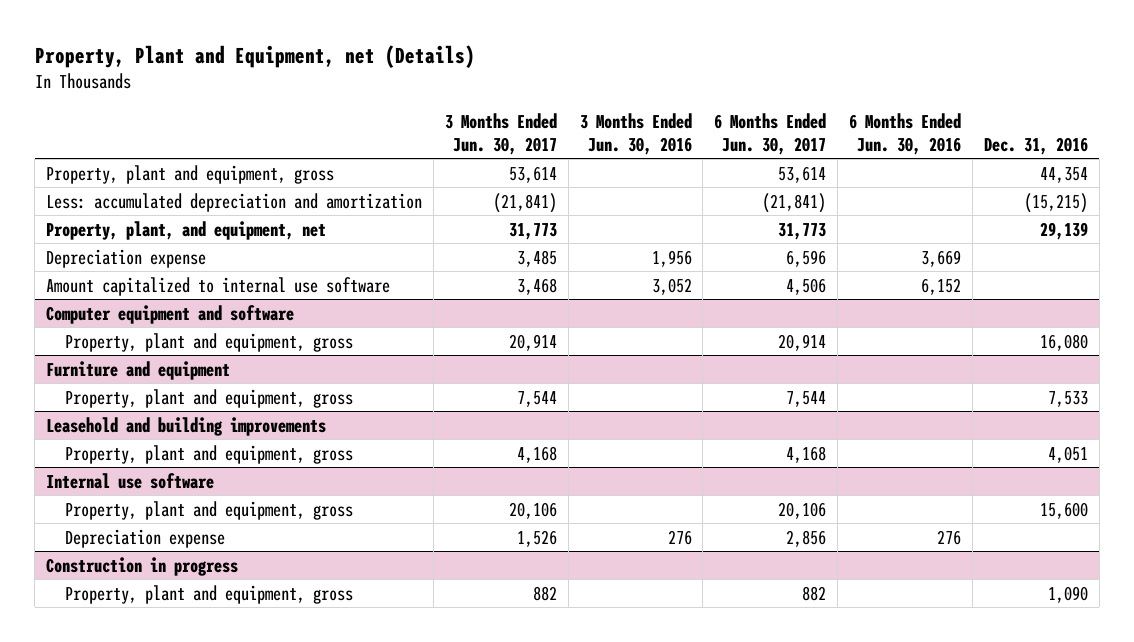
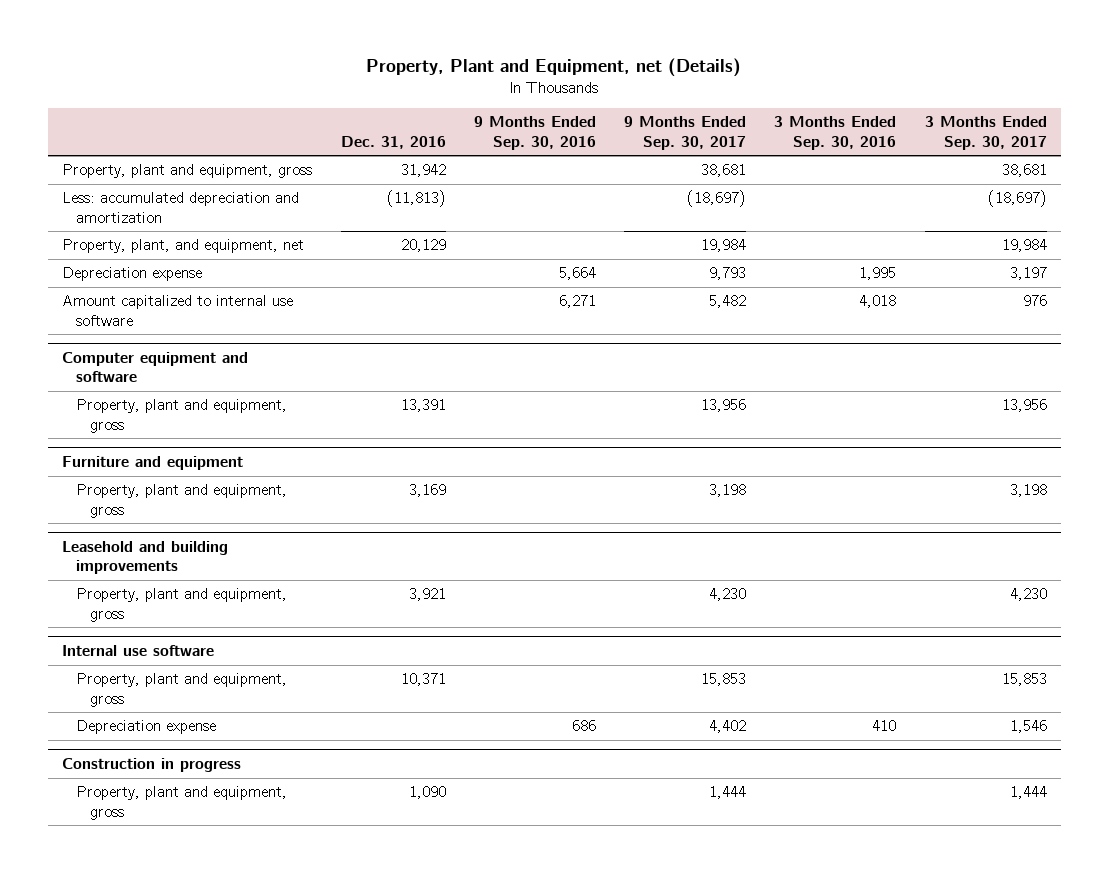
[444,112,557,155] 3 Months Ended Jun. 30, 2017 -> none
[579,112,692,155] 3 Months Ended Jun. 30, 2016 -> none
[714,112,827,155] 6 Months Ended Jun. 30, 2017 -> none
[849,112,962,155] 6 Months Ended Jun. 30, 2016 -> none
none -> [473,116,596,150] 9 Months Ended Sep. 30, 2016
none -> [624,116,747,150] 9 Months Ended Sep. 30, 2017
none -> [774,116,897,150] 3 Months Ended Sep. 30, 2016
none -> [924,116,1047,150] 3 Months Ended Sep. 30, 2017
[1039,166,1088,183] 44,354 -> [400,164,446,178] 31,942
[1023,192,1088,213] (15,215) -> [386,190,446,208] (11,813)
[1039,221,1088,240] 29,139 -> [400,239,446,253] 20,129
[1039,333,1088,351] 16,080 -> [400,399,446,413] 13,391
[1047,390,1088,407] 7,533 -> [408,484,446,498] 3,169
[1047,445,1088,463] 4,051 -> [408,588,446,602] 3,921
[1039,501,1088,519] 15,600 -> [400,673,446,687] 10,371

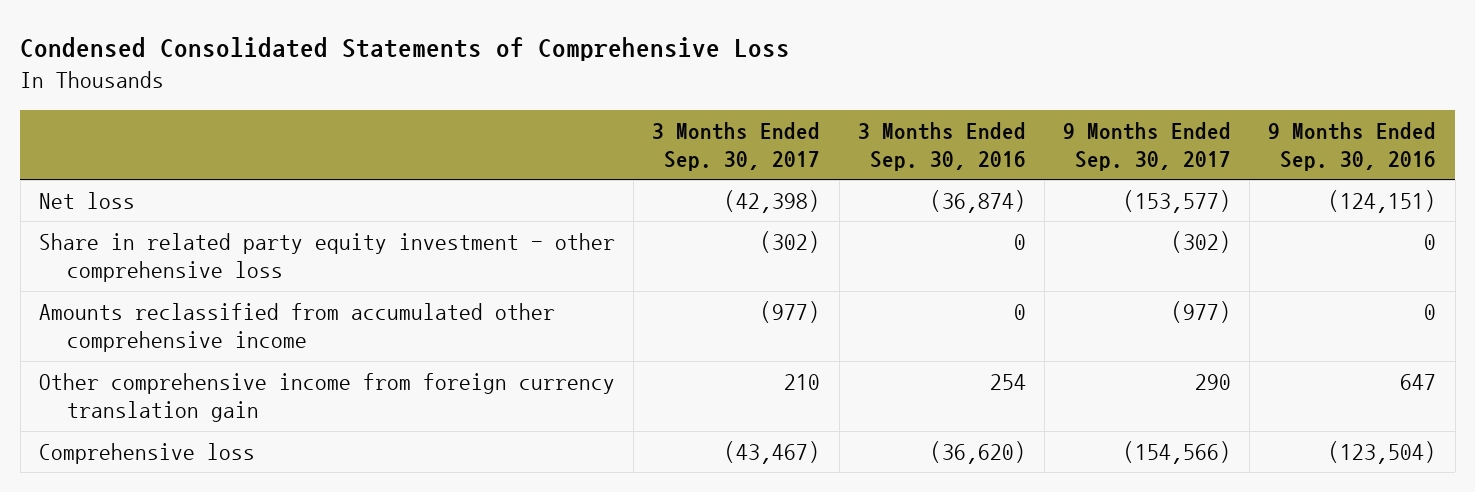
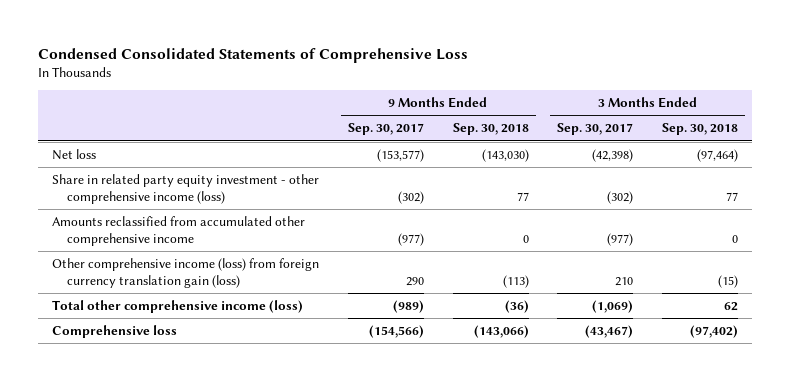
[857,121,1026,172] 3 Months Ended Sep. 30, 2016 -> none
[1268,121,1437,172] 9 Months Ended Sep. 30, 2016 -> none
none -> [452,123,529,136] Sep. 30, 2018
none -> [661,123,738,136] Sep. 30, 2018
[38,232,615,283] Share in related party equity investment - other comprehensive loss -> [52,174,320,204] Share in related party equity investment - other comprehensive income (loss)
[38,372,615,423] Other comprehensive income from foreign currency translation gain -> [52,258,320,288] Other comprehensive income (loss) from foreign currency translation gain (loss)
none -> [52,300,304,314] Total other comprehensive income (loss)

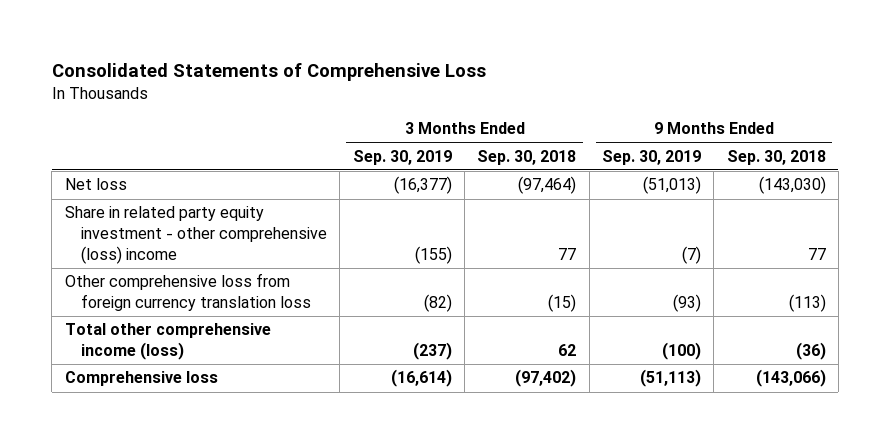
[38,47,469,63] Condensed Consolidated Statements of Comprehensive Loss -> [51,62,486,81] Consolidated Statements of Comprehensive Loss
[347,123,424,136] Sep. 30, 2017 -> none
[557,123,634,136] Sep. 30, 2017 -> none
none -> [352,149,452,165] Sep. 30, 2019
none -> [601,149,701,165] Sep. 30, 2019
[52,216,306,246] Amounts reclassified from accumulated other comprehensive income -> none
[52,174,320,204] Share in related party equity investment - other comprehensive income (loss) -> [64,206,328,264] Share in related party equity investment - other comprehensive (loss) income
[52,258,320,288] Other comprehensive income (loss) from foreign currency translation gain (loss) -> [64,273,312,312] Other comprehensive loss from foreign currency translation loss

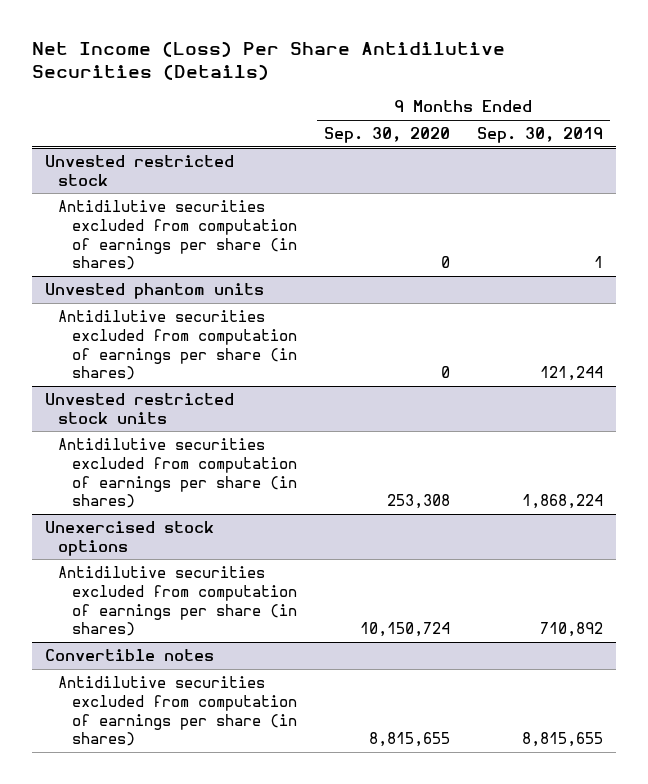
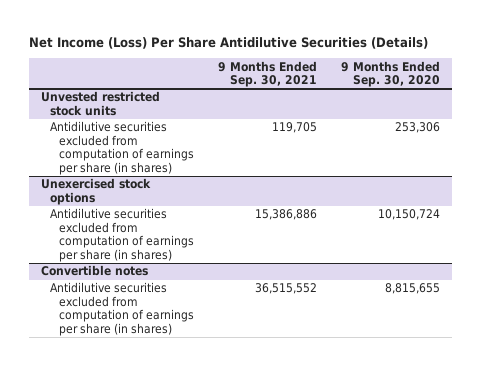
[476,127,603,144] Sep. 30, 2019 -> none
none -> [217,60,317,88] 9 Months Ended Sep. 30, 2021
[45,155,235,186] Unvested restricted stock -> none
[58,200,297,271] Antidilutive securities excluded from computation of earnings per share (in shares) -> none
[45,283,265,300] Unvested phantom units -> none
[58,310,297,381] Antidilutive securities excluded from computation of earnings per share (in shares) -> none
[386,494,450,510] 253,308 -> [394,122,440,134] 253,306

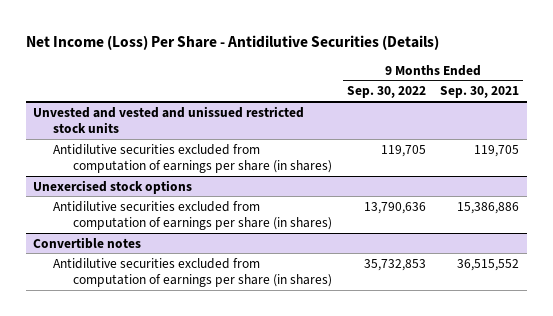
[29,36,429,49] Net Income (Loss) Per Share Antidilutive Securities (Details) -> [26,34,440,50] Net Income (Loss) Per Share - Antidilutive Securities (Details)
[340,60,440,88] 9 Months Ended Sep. 30, 2020 -> none
none -> [346,86,426,99] Sep. 30, 2022
[41,91,161,116] Unvested restricted stock units -> [33,105,305,134] Unvested and vested and unissued restricted stock units

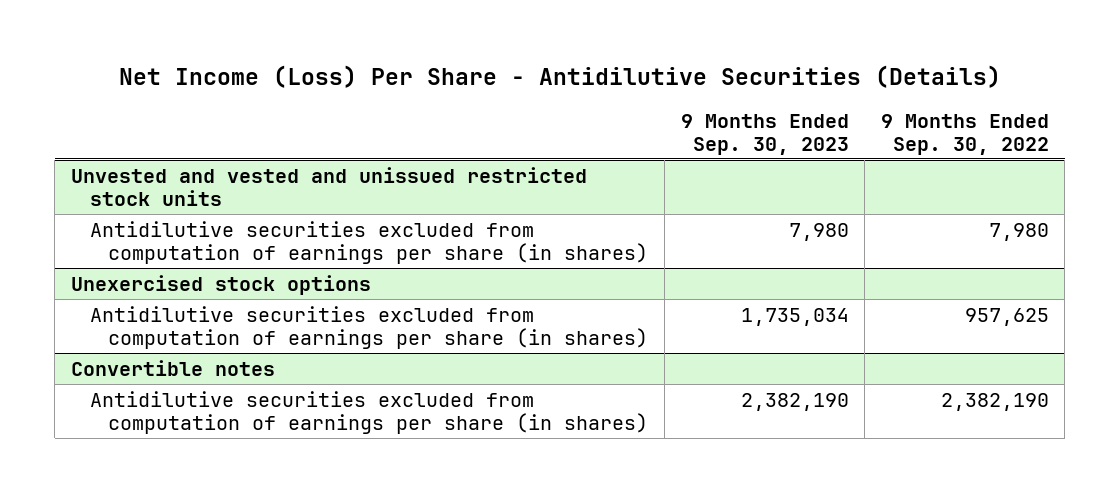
[440,86,520,99] Sep. 30, 2021 -> none
none -> [680,113,849,155] 9 Months Ended Sep. 30, 2023
[380,144,426,157] 119,705 -> [988,222,1049,241] 7,980
[363,201,426,214] 13,790,636 -> [964,307,1049,326] 957,625
[363,258,426,271] 35,732,853 -> [940,392,1049,411] 2,382,190

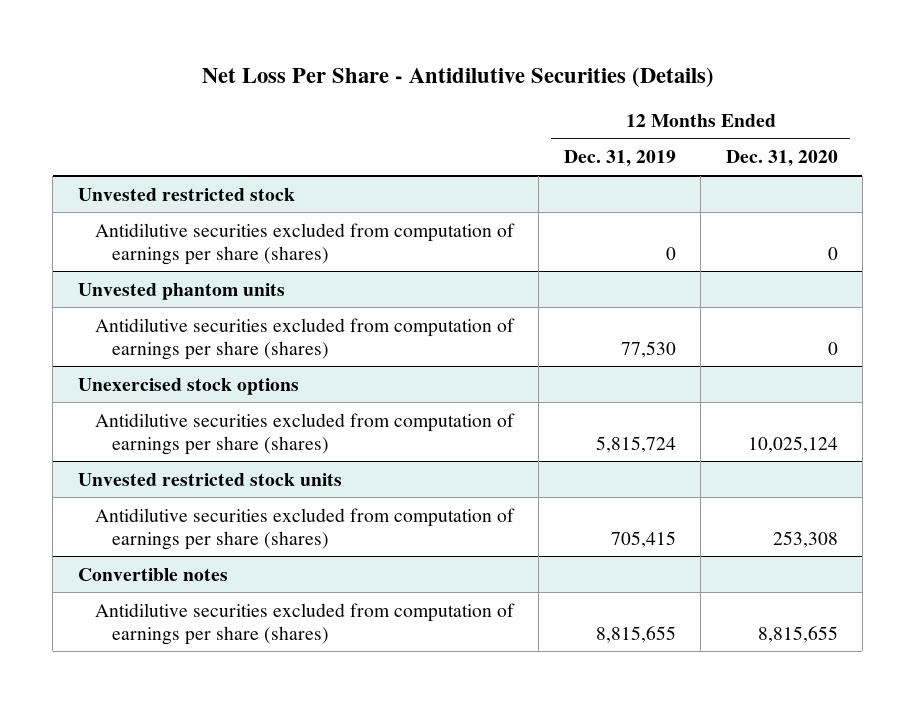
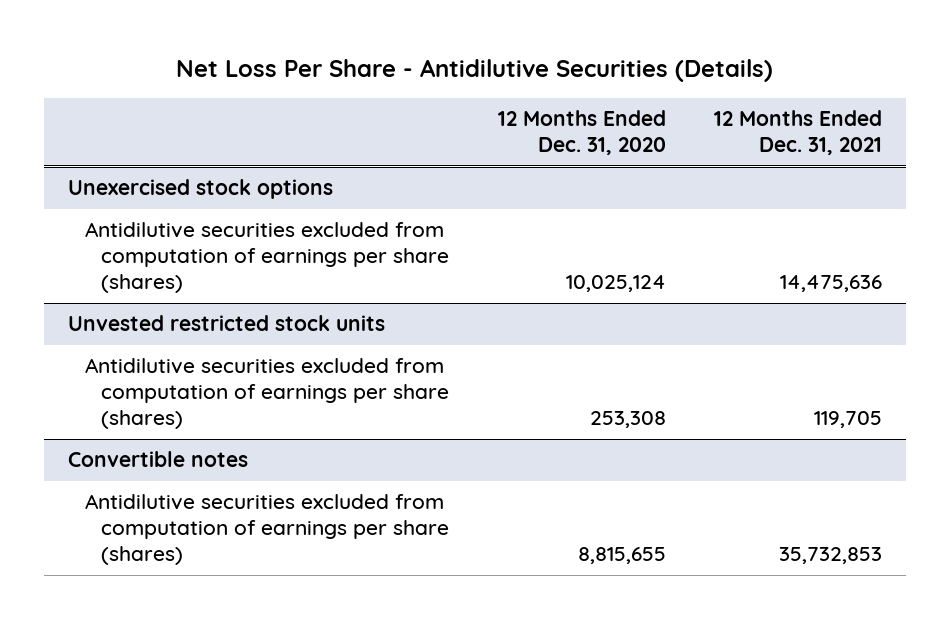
[563,150,676,168] Dec. 31, 2019 -> none
none -> [713,110,882,156] 12 Months Ended Dec. 31, 2021
[77,187,295,201] Unvested restricted stock -> none
[94,222,515,265] Antidilutive securities excluded from computation of earnings per share (shares) -> none
[77,282,285,300] Unvested phantom units -> none
[94,317,515,360] Antidilutive securities excluded from computation of earnings per share (shares) -> none

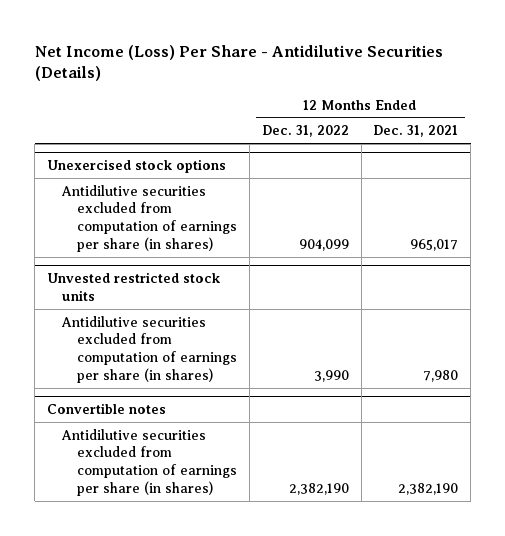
[176,58,774,82] Net Loss Per Share - Antidilutive Securities (Details) -> [34,44,443,82] Net Income (Loss) Per Share - Antidilutive Securities (Details)
[497,110,666,156] 12 Months Ended Dec. 31, 2020 -> none
none -> [261,125,349,138] Dec. 31, 2022
[84,222,450,294] Antidilutive securities excluded from computation of earnings per share (shares) -> [61,184,238,252] Antidilutive securities excluded from computation of earnings per share (in shares)
[779,275,882,293] 14,475,636 -> [410,238,459,251] 965,017
[84,358,450,430] Antidilutive securities excluded from computation of earnings per share (shares) -> [61,315,238,383] Antidilutive securities excluded from computation of earnings per share (in shares)
[813,411,882,429] 119,705 -> [423,369,459,382] 7,980
[84,494,450,566] Antidilutive securities excluded from computation of earnings per share (shares) -> [61,428,238,496] Antidilutive securities excluded from computation of earnings per share (in shares)
[778,547,882,565] 35,732,853 -> [398,482,459,495] 2,382,190

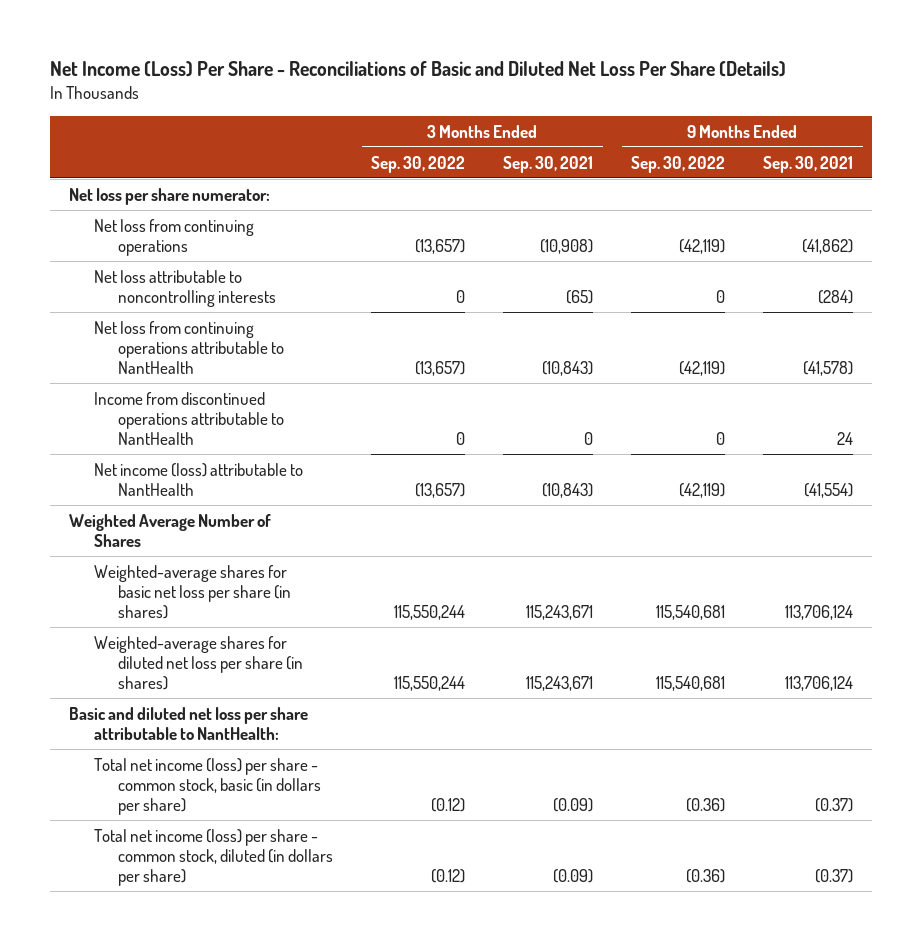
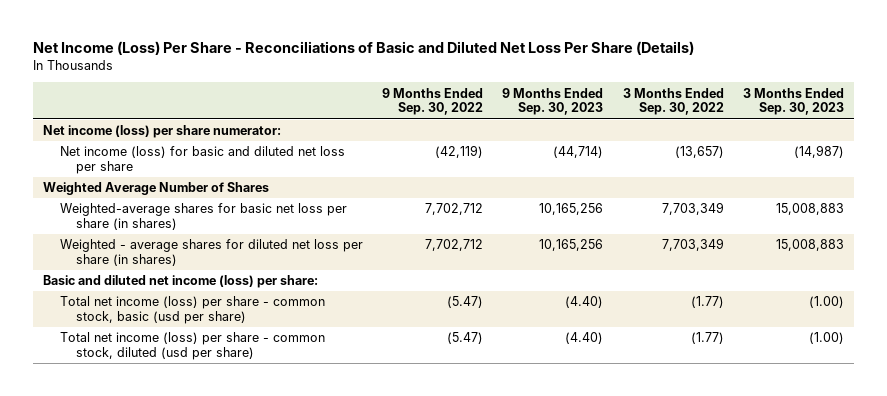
[503,155,594,173] Sep. 30, 2021 -> none
[763,155,854,173] Sep. 30, 2021 -> none
none -> [502,87,604,116] 9 Months Ended Sep. 30, 2023
none -> [743,87,845,116] 3 Months Ended Sep. 30, 2023
[93,218,254,256] Net loss from continuing operations -> none
[93,269,277,307] Net loss attributable to noncontrolling interests -> none
[93,320,285,375] Net loss from continuing operations attributable to NantHealth -> none
[93,391,285,446] Income from discontinued operations attributable to NantHealth -> none
[69,187,271,205] Net loss per share numerator: -> [42,125,281,139] Net income (loss) per share numerator:
[93,462,303,496] Net income (loss) attributable to NantHealth -> [59,146,345,175] Net income (loss) for basic and diluted net loss per share
[394,605,466,621] 115,550,244 -> [661,202,724,216] 7,703,349
[656,605,726,621] 115,540,681 -> [425,203,484,216] 7,702,712
[93,635,304,691] Weighted-average shares for diluted net loss per share (in shares) -> [59,239,363,267] Weighted - average shares for diluted net loss per share (in shares)
[394,676,466,692] 115,550,244 -> [661,238,724,252] 7,703,349
[656,676,726,692] 115,540,681 -> [425,239,484,252] 7,702,712
[69,706,309,740] Basic and diluted net loss per share attributable to NantHealth: -> [42,275,318,289] Basic and diluted net income (loss) per share:
[93,757,322,816] Total net income (loss) per share - common stock, basic (in dollars per share) -> [59,296,325,325] Total net income (loss) per share - common stock, basic (usd per share)
[431,798,466,813] (0.12) -> [690,296,724,309] (1.77)
[686,798,726,813] (0.36) -> [447,296,484,309] (5.47)
[93,828,334,887] Total net income (loss) per share - common stock, diluted (in dollars per share) -> [59,332,325,361] Total net income (loss) per share - common stock, diluted (usd per share)
[431,869,466,884] (0.12) -> [690,332,724,345] (1.77)
[686,869,726,884] (0.36) -> [447,332,484,345] (5.47)

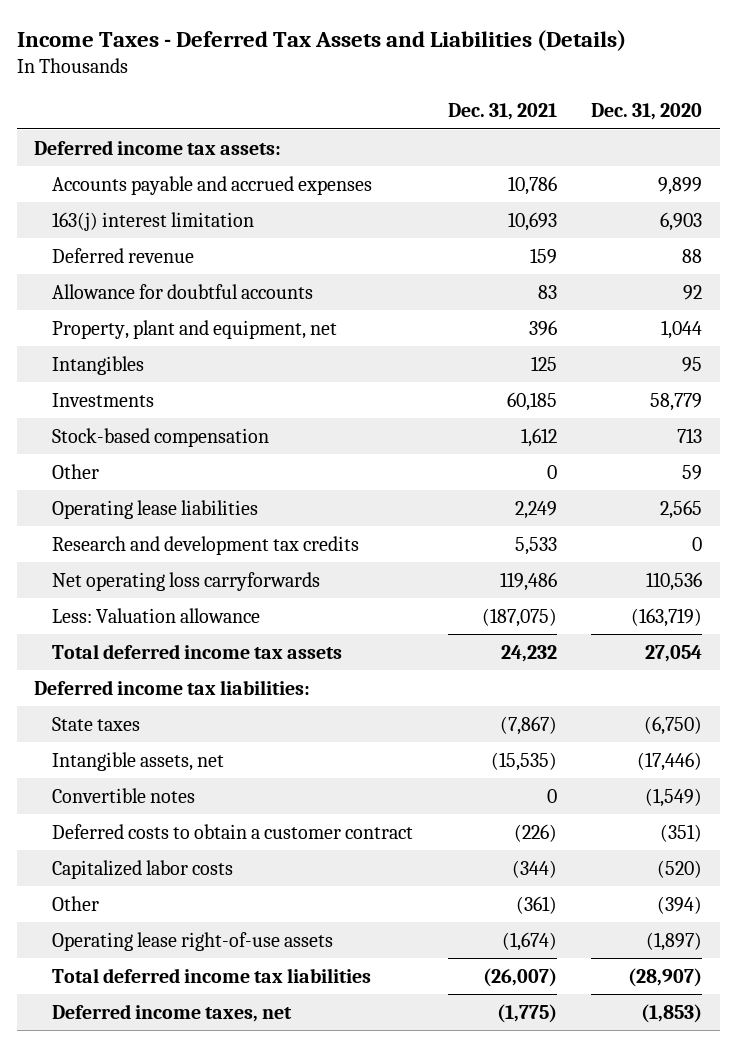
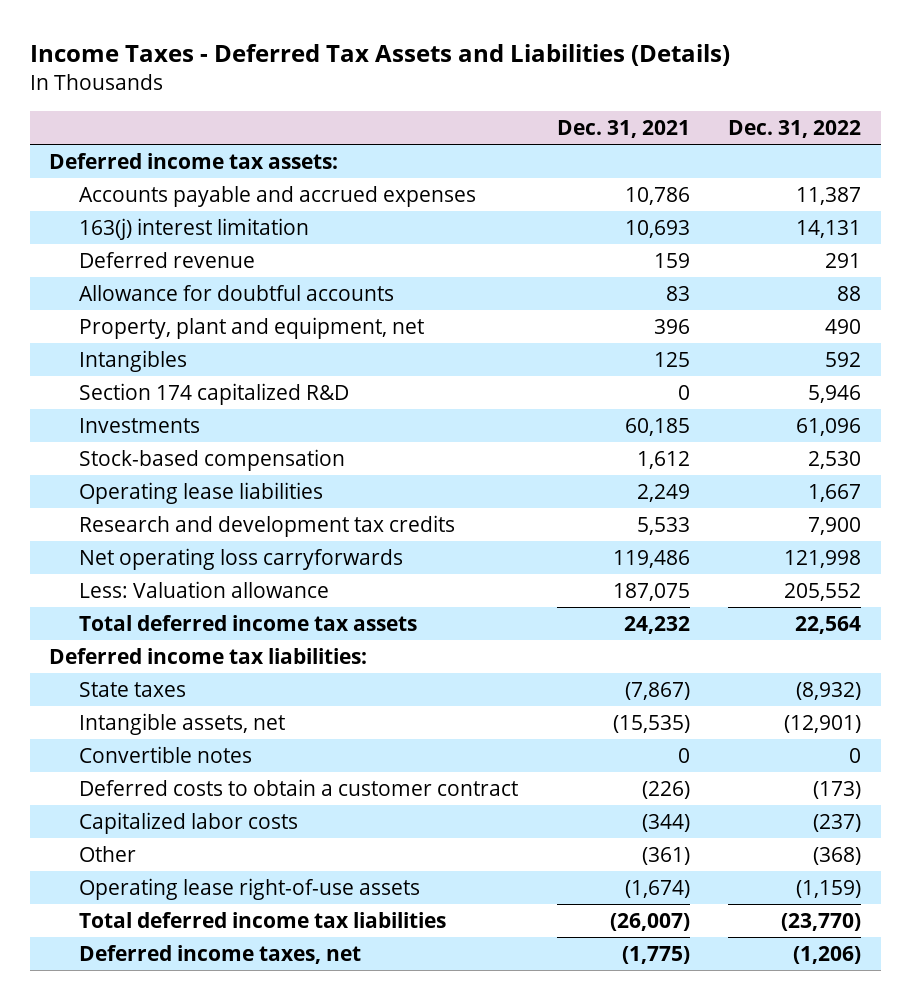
[591,103,703,121] Dec. 31, 2020 -> none
none -> [728,119,862,138] Dec. 31, 2022
none -> [78,382,349,405] Section 174 capitalized R&D
[51,463,99,479] Other -> none
[481,607,557,627] (187,075) -> [612,582,690,601] 187,075

